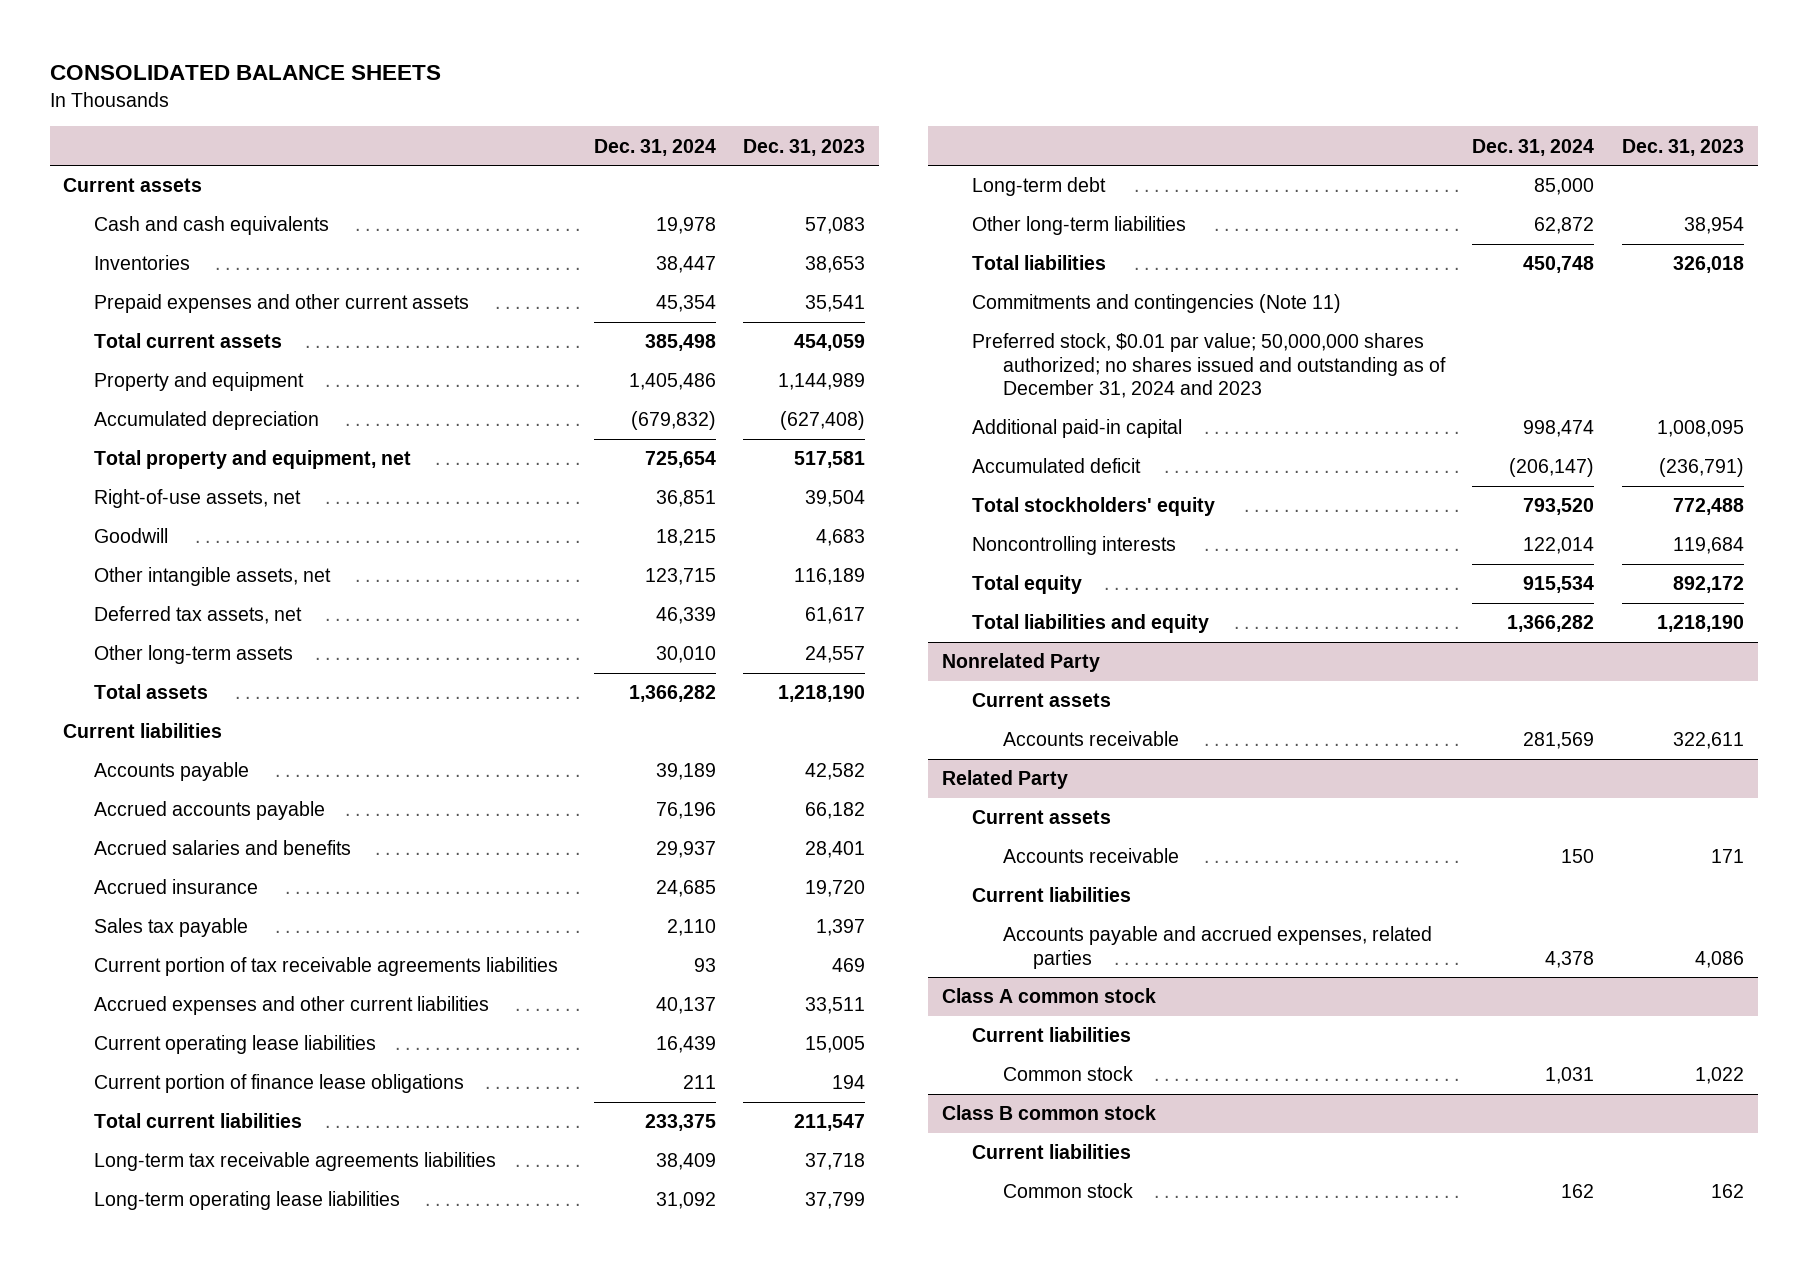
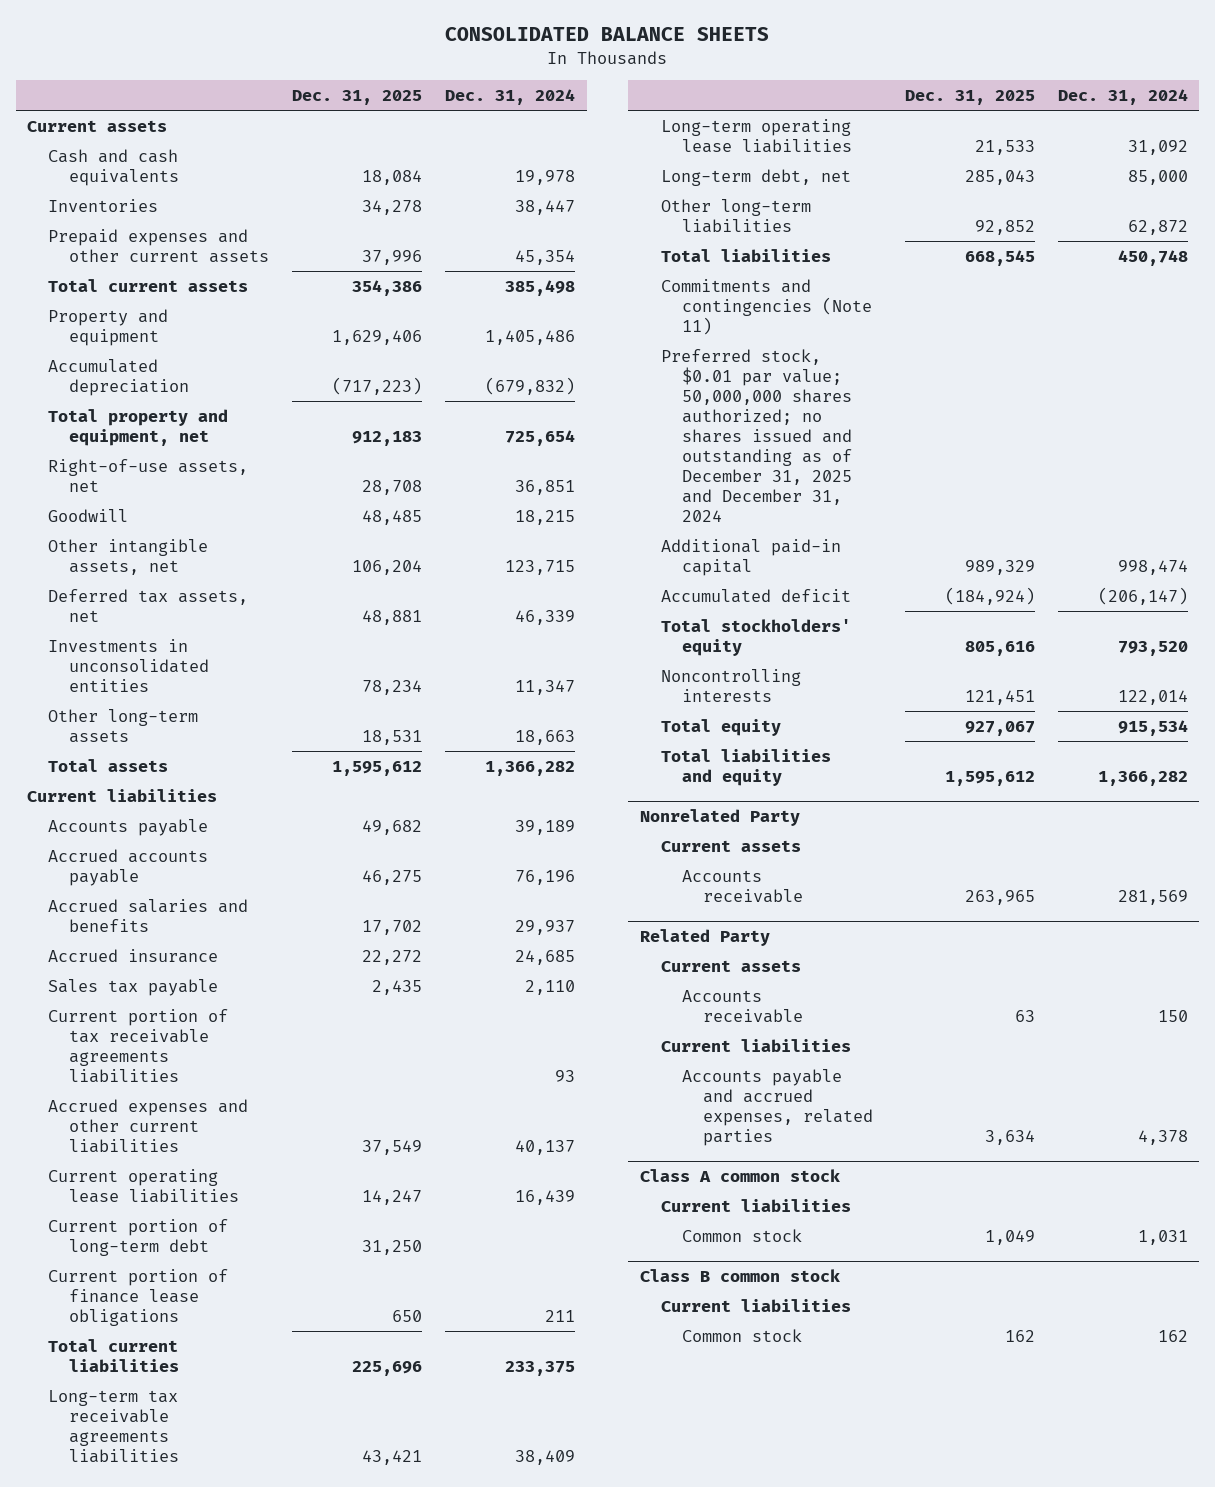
[743,138,866,156] Dec. 31, 2023 -> none
none -> [292,90,423,106] Dec. 31, 2025
none -> [48,638,210,692] Investments in unconsolidated entities
[655,646,716,664] 30,010 -> [515,729,576,745] 18,663
none -> [48,1218,229,1256] Current portion of long-term debt
[972,177,1107,197] Long-term debt -> [660,168,851,186] Long-term debt, net
[972,333,1446,399] Preferred stock, $0.01 par value; 50,000,000 shares authorized; no shares issued and outstanding as of December 31, 2024 and 2023 -> [660,348,852,523] Preferred stock, $0.01 par value; 50,000,000 shares authorized; no shares issued and outstanding as of December 31, 2025 and December 31, 2024

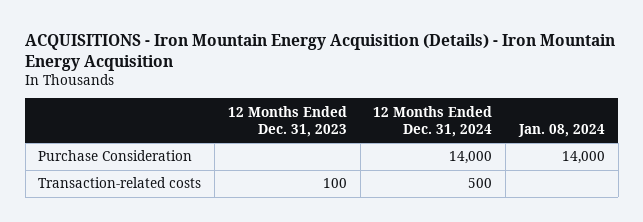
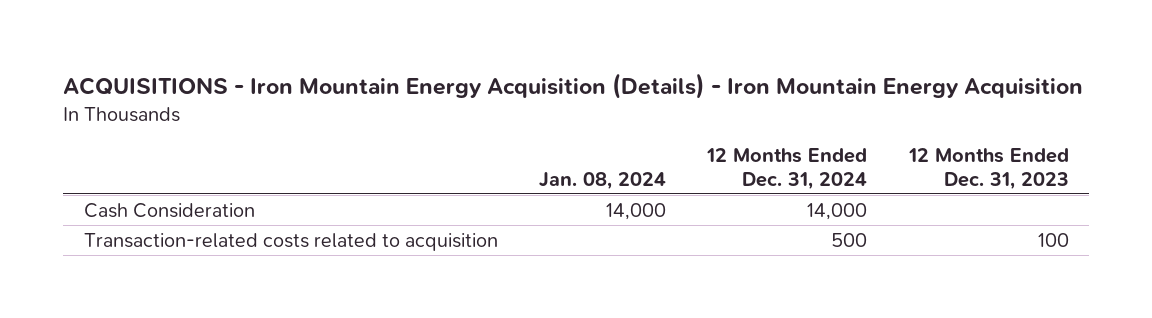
[38,150,193,162] Purchase Consideration -> [83,202,255,218] Cash Consideration
[38,177,202,189] Transaction-related costs -> [83,232,498,251] Transaction-related costs related to acquisition

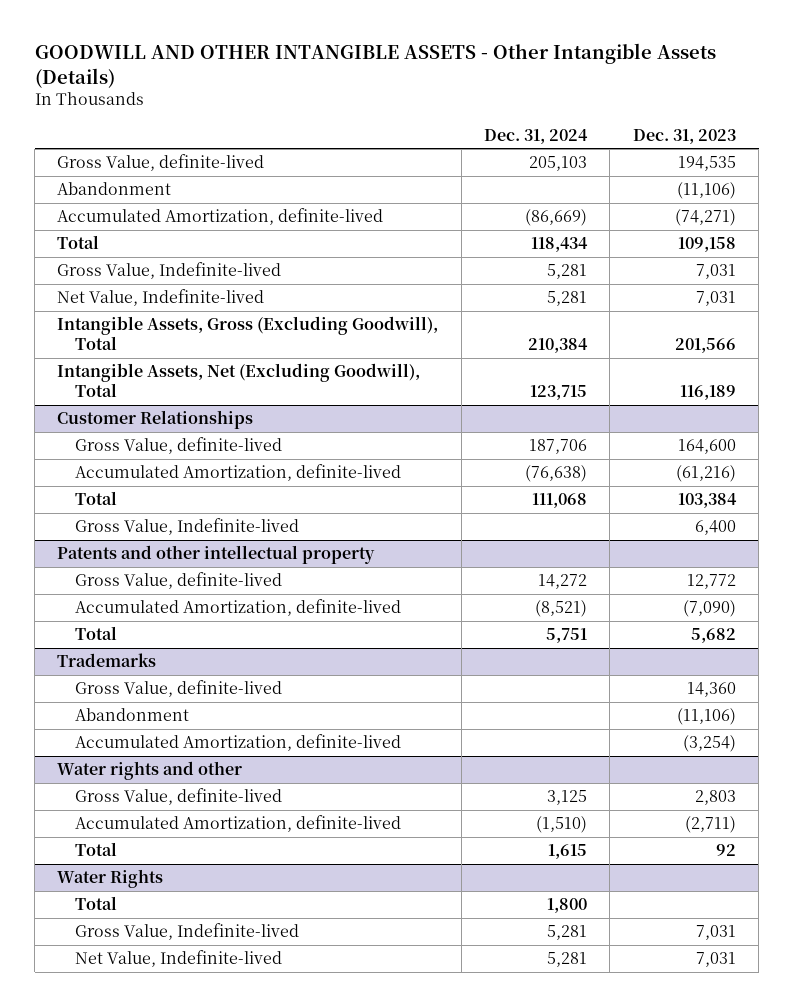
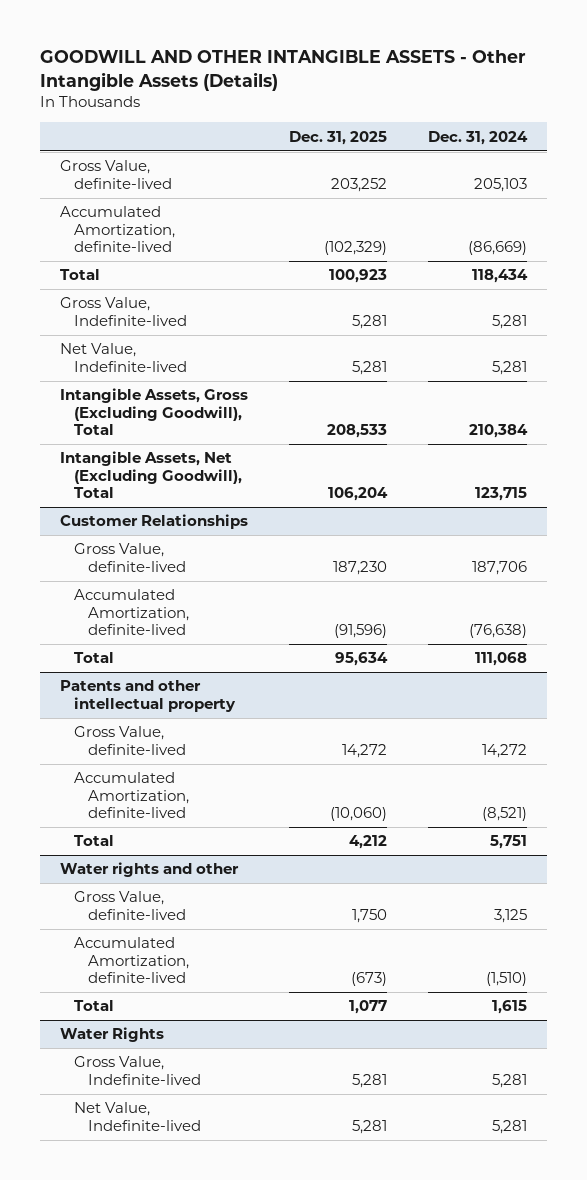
[632,128,736,144] Dec. 31, 2023 -> none
none -> [288,130,387,145] Dec. 31, 2025
[57,182,172,196] Abandonment -> none
[74,518,299,536] Gross Value, Indefinite-lived -> none
[57,653,157,668] Trademarks -> none
[74,680,282,698] Gross Value, definite-lived -> none
[74,708,189,722] Abandonment -> none
[74,734,401,752] Accumulated Amortization, definite-lived -> none
[74,896,117,911] Total -> none

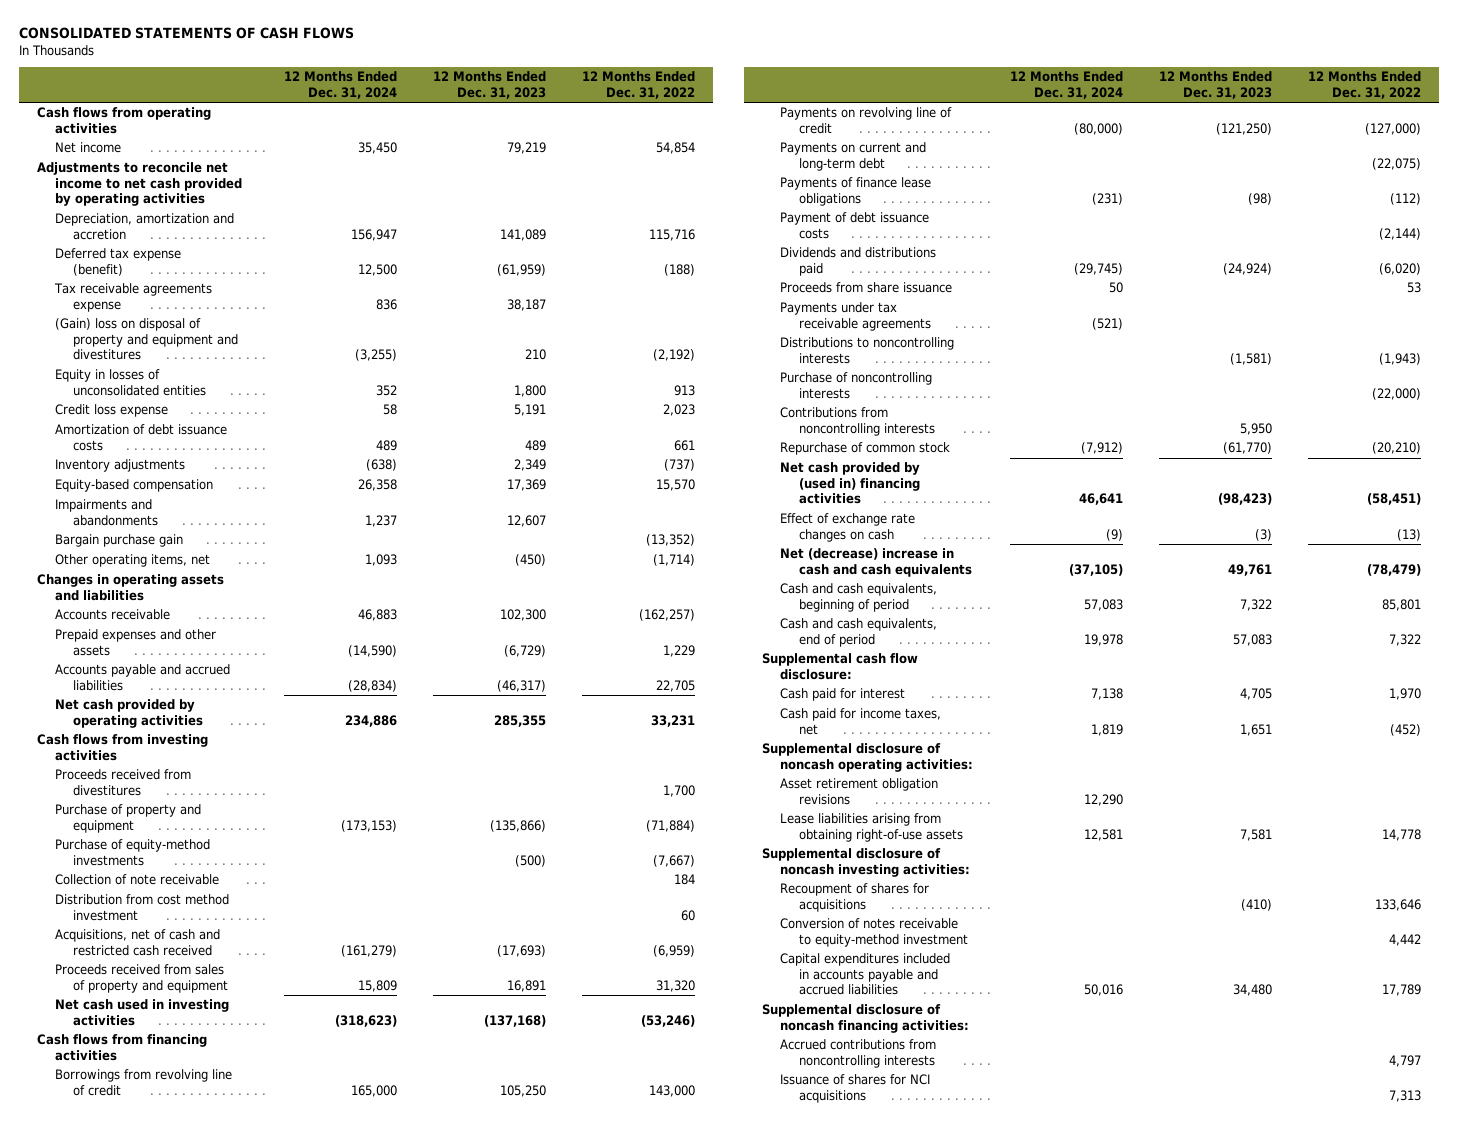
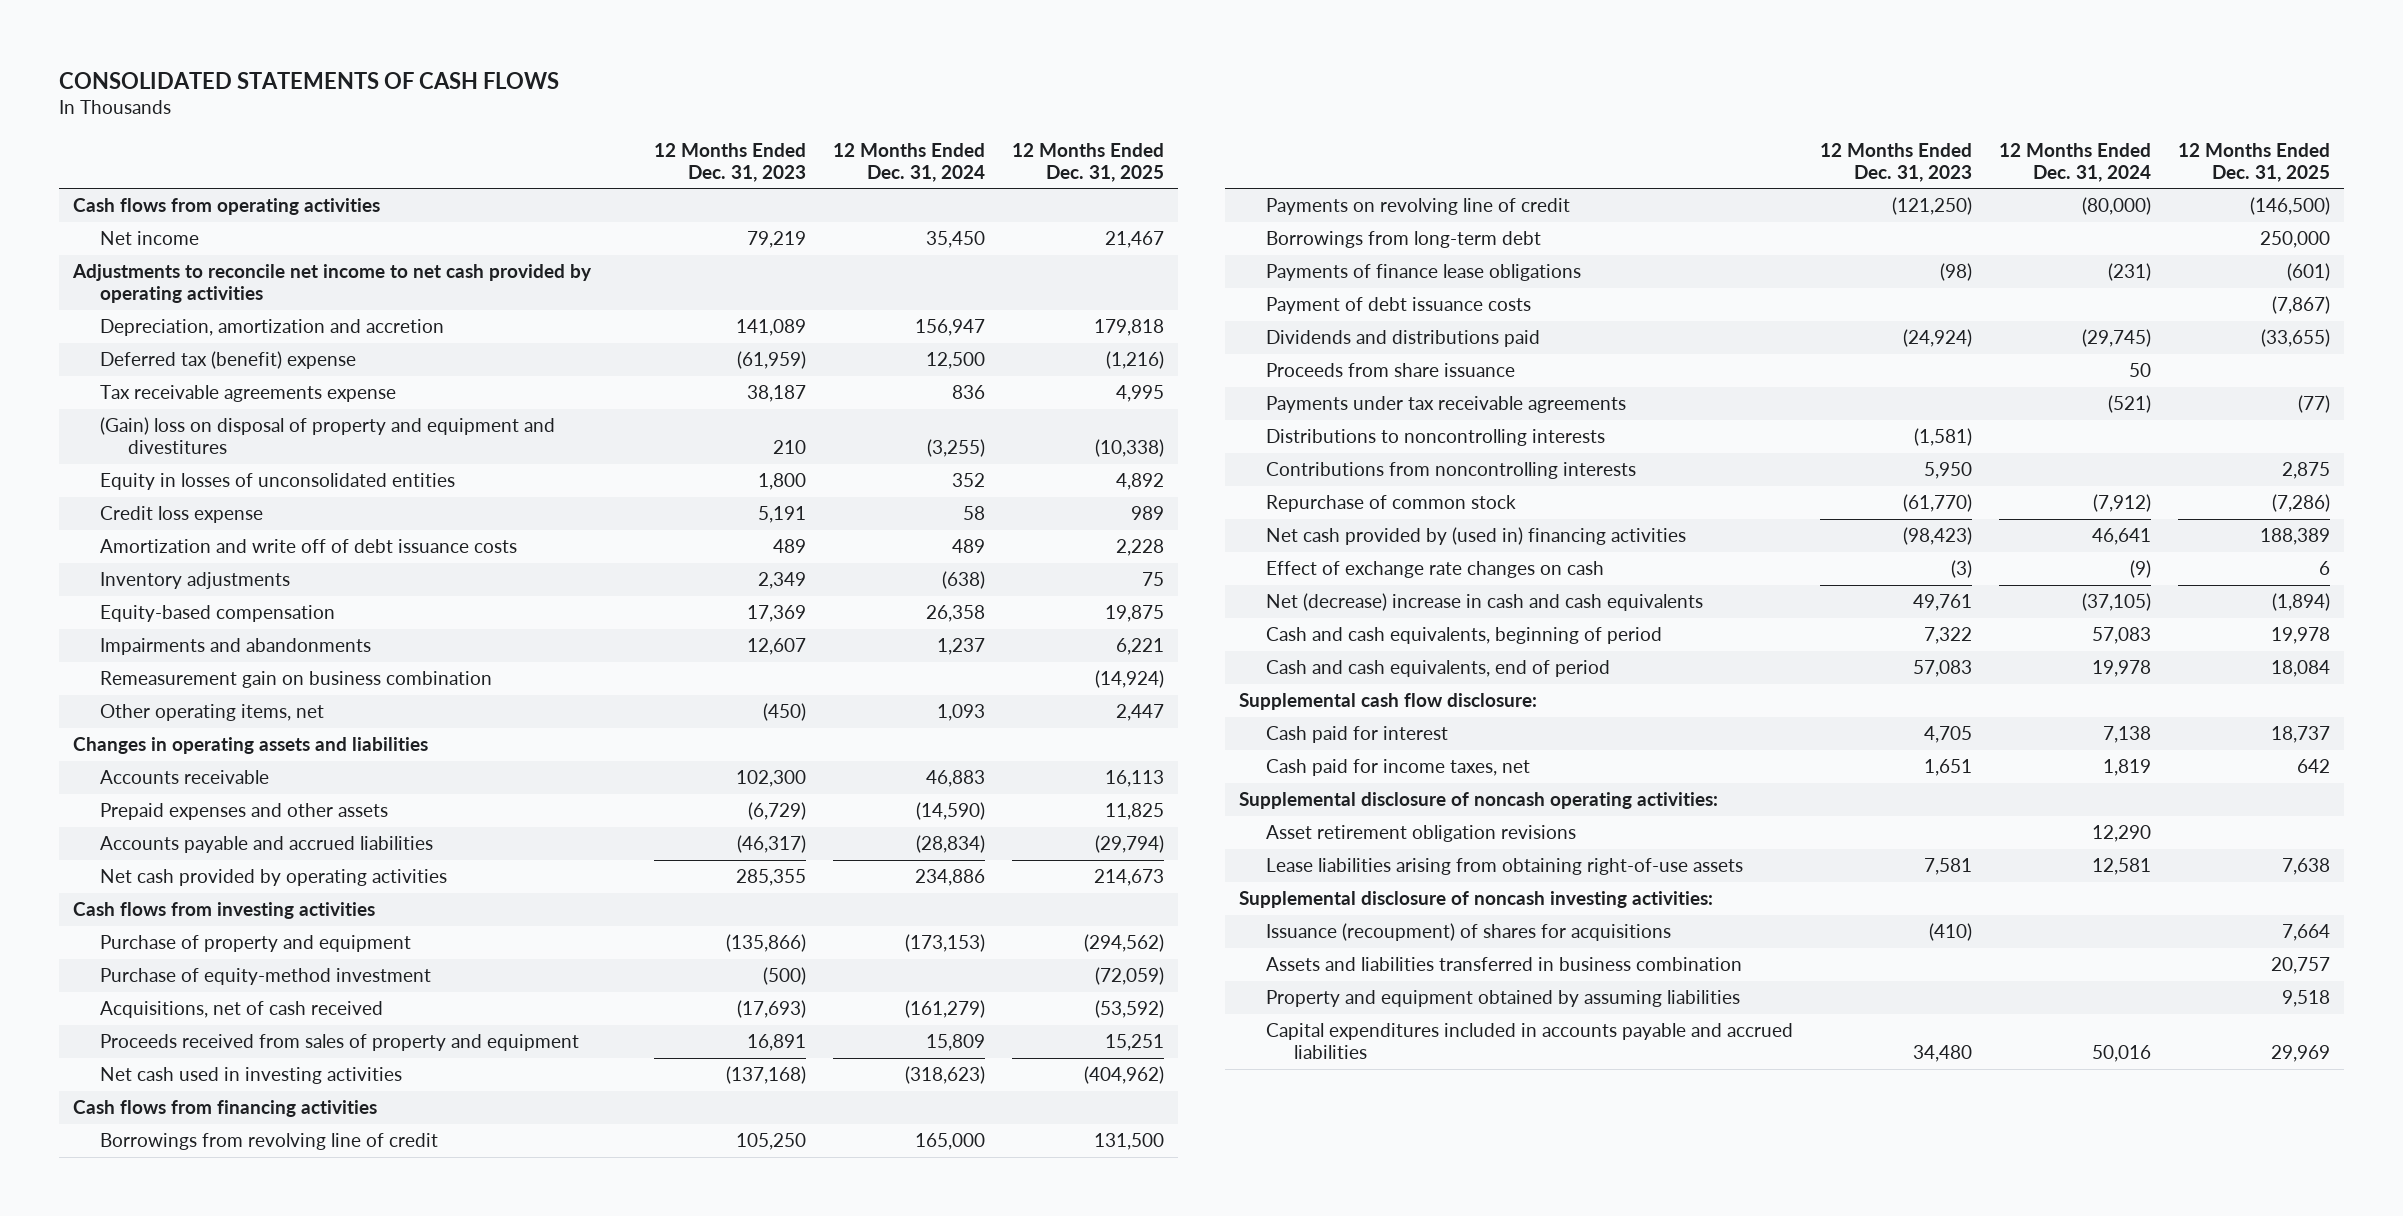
[582,71,696,99] 12 Months Ended Dec. 31, 2022 -> none
none -> [1012,142,1165,182] 12 Months Ended Dec. 31, 2025
[55,248,182,276] Deferred tax expense (benefit) -> [100,351,357,370] Deferred tax (benefit) expense
[55,424,228,451] Amortization of debt issuance costs -> [100,539,518,554] Amortization and write off of debt issuance costs
[55,534,184,548] Bargain purchase gain -> none
none -> [100,671,493,689] Remeasurement gain on business combination
[55,769,192,796] Proceeds received from divestitures -> none
[55,874,220,886] Collection of note receivable -> none
[55,894,230,921] Distribution from cost method investment -> none
[55,839,211,866] Purchase of equity-method investments -> [100,968,432,986] Purchase of equity-method investment
[55,929,221,956] Acquisitions, net of cash and restricted cash received -> [100,1001,384,1019] Acquisitions, net of cash received
[780,142,927,171] Payments on current and long-term debt -> none
none -> [1266,231,1542,249] Borrowings from long-term debt
[780,372,933,399] Purchase of noncontrolling interests -> none
[780,918,968,947] Conversion of notes receivable to equity-method investment -> none
[780,883,930,912] Recoupment of shares for acquisitions -> [1266,923,1672,942] Issuance (recoupment) of shares for acquisitions
none -> [1266,957,1743,972] Assets and liabilities transferred in business combination
none -> [1266,990,1741,1008] Property and equipment obtained by assuming liabilities
[762,1004,970,1033] Supplemental disclosure of noncash financing activities: -> none
[780,1039,937,1068] Accrued contributions from noncontrolling interests -> none
[780,1074,931,1103] Issuance of shares for NCI acquisitions -> none

